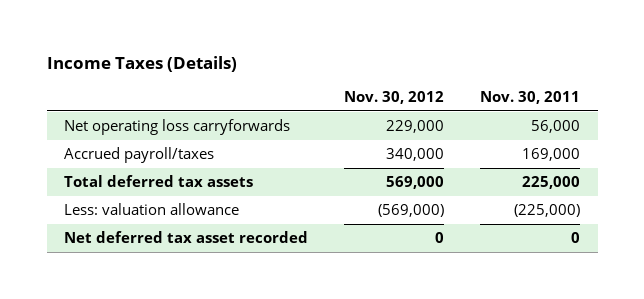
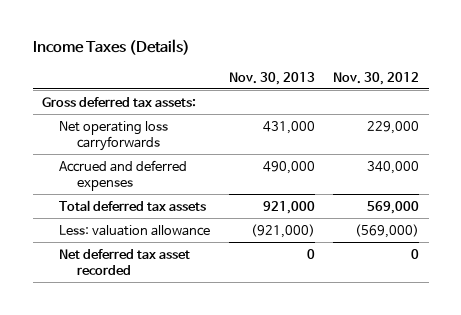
[479,91,580,105] Nov. 30, 2011 -> none
none -> [228,71,315,85] Nov. 30, 2013
none -> [41,96,196,107] Gross deferred tax assets:
[64,146,215,163] Accrued payroll/taxes -> none
none -> [59,159,188,191] Accrued and deferred expenses

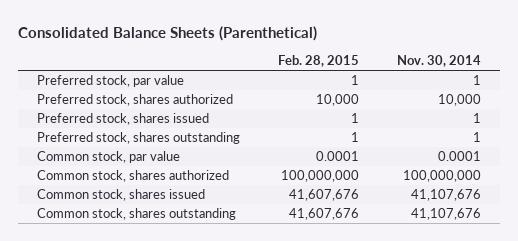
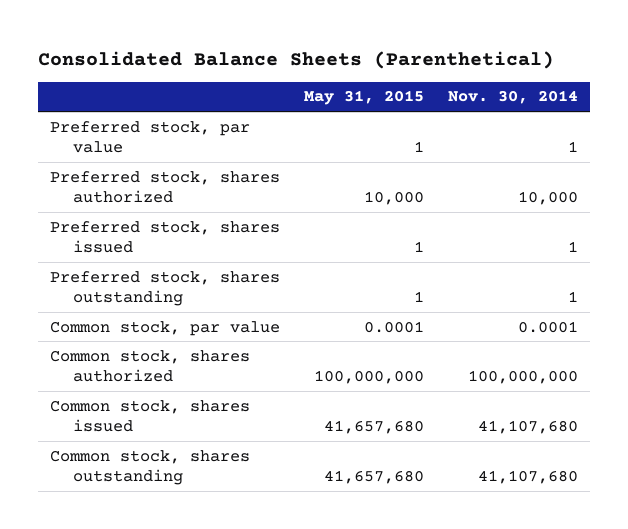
[278,55,360,68] Feb. 28, 2015 -> none
none -> [303,90,424,106] May 31, 2015
[411,189,482,202] 41,107,676 -> [478,420,579,435] 41,107,680
[411,208,482,221] 41,107,676 -> [478,470,579,485] 41,107,680

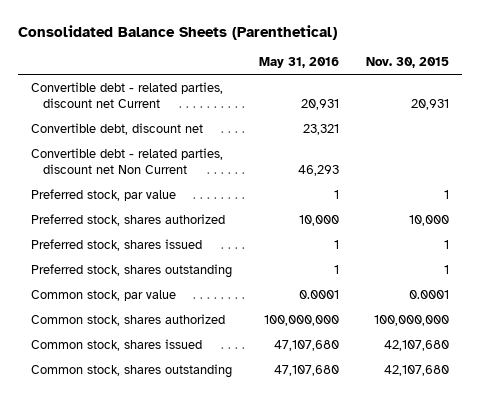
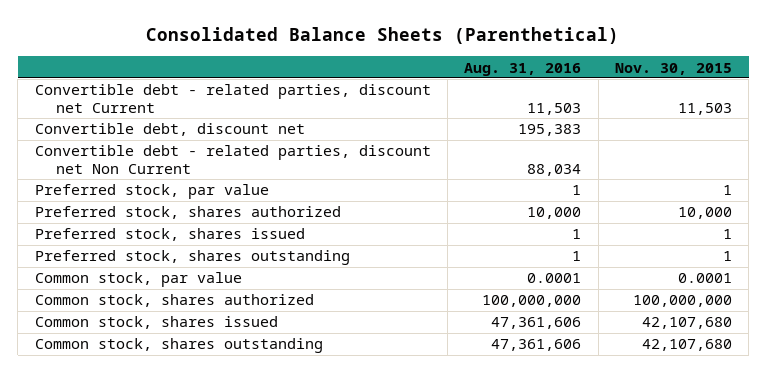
[258,57,339,69] May 31, 2016 -> none
none -> [464,62,582,76] Aug. 31, 2016
[410,98,449,110] 20,931 -> [677,102,732,115] 11,503

